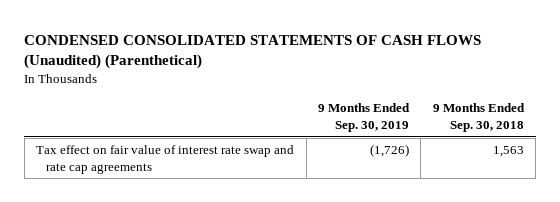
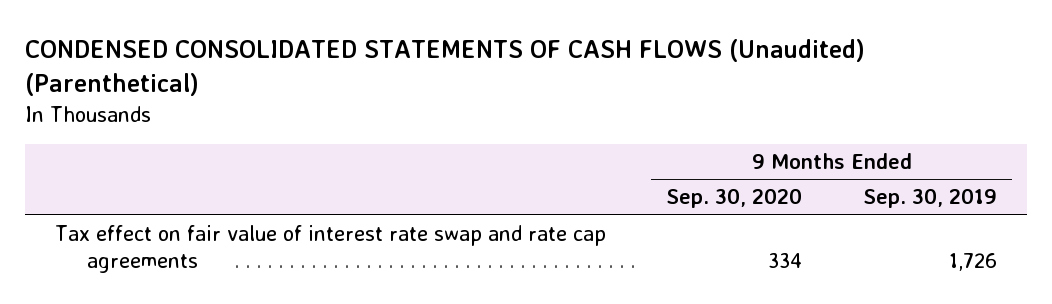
[432,103,525,133] 9 Months Ended Sep. 30, 2018 -> none
none -> [666,188,803,209] Sep. 30, 2020
[369,144,409,158] (1,726) -> [949,253,998,272] 1,726

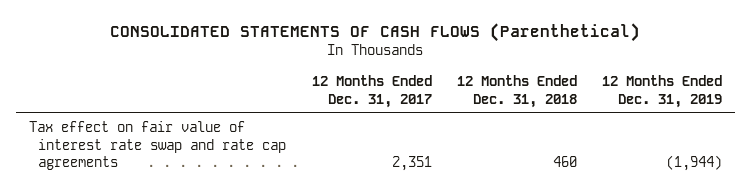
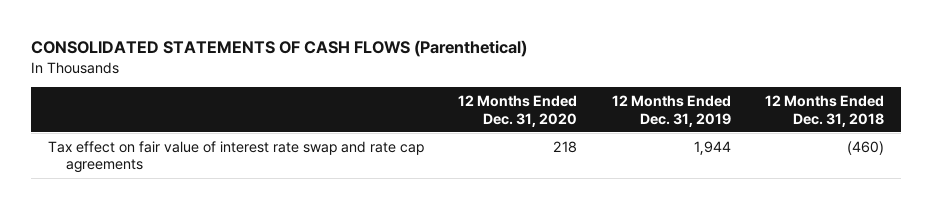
[311,75,432,108] 12 Months Ended Dec. 31, 2017 -> none
none -> [458,94,578,127] 12 Months Ended Dec. 31, 2020
[552,155,577,167] 460 -> [847,140,885,155] (460)
[666,154,723,171] (1,944) -> [693,140,731,155] 1,944

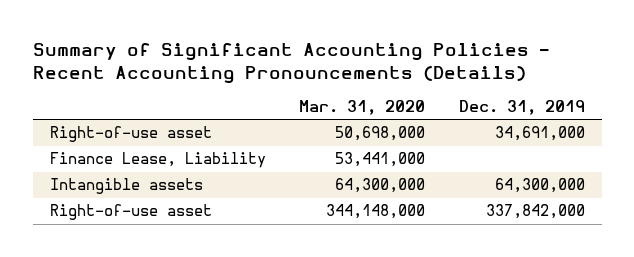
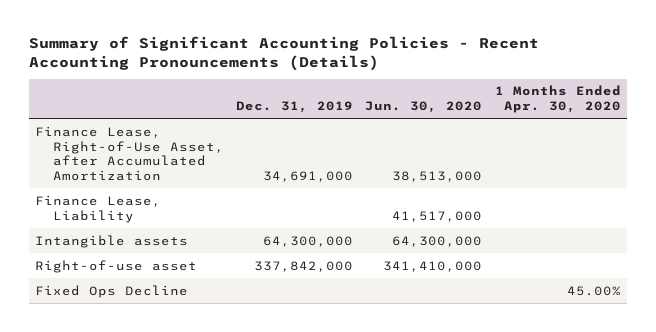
[299,100,426,116] Mar. 31, 2020 -> none
none -> [365,101,483,114] Jun. 30, 2020
none -> [494,85,621,114] 1 Months Ended Apr. 30, 2020
[49,126,212,143] Right-of-use asset -> [34,125,224,182] Finance Lease, Right-of-Use Asset, after Accumulated Amortization
none -> [34,284,188,298] Fixed Ops Decline

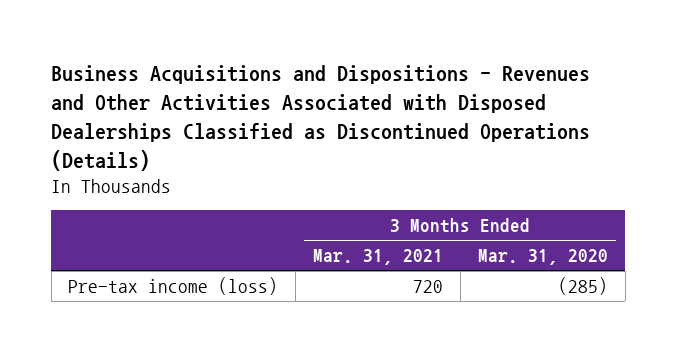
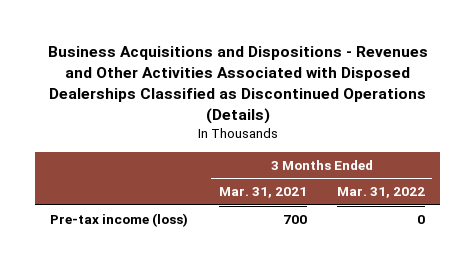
[477,249,608,266] Mar. 31, 2020 -> none
none -> [336,187,425,199] Mar. 31, 2022
[413,279,444,293] 720 -> [282,214,307,224] 700

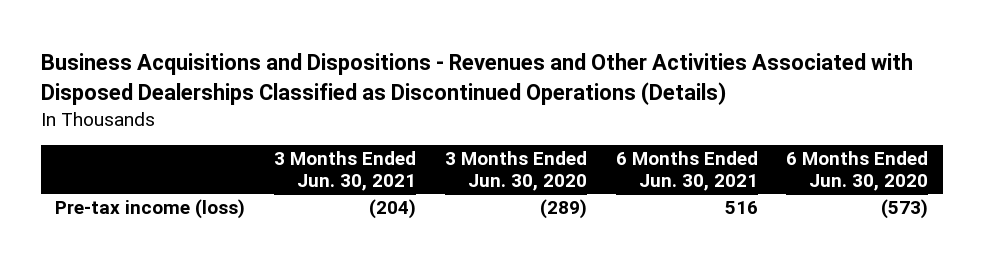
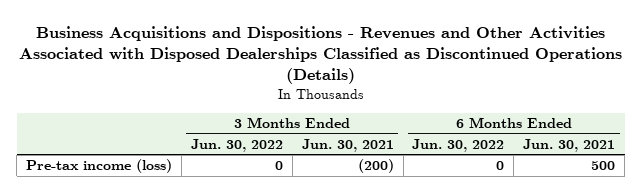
[444,150,587,191] 3 Months Ended Jun. 30, 2020 -> none
[786,150,929,191] 6 Months Ended Jun. 30, 2020 -> none
none -> [190,138,283,152] Jun. 30, 2022
none -> [412,138,505,152] Jun. 30, 2022
[368,199,416,220] (204) -> [357,159,394,174] (200)
[724,201,758,215] 516 -> [591,161,616,171] 500

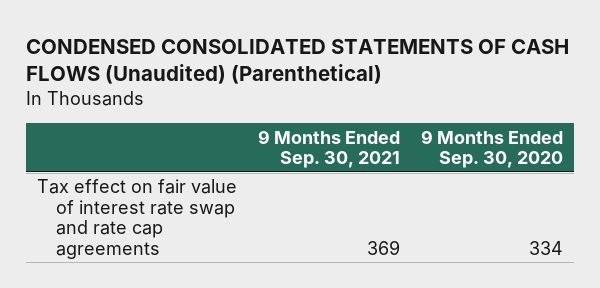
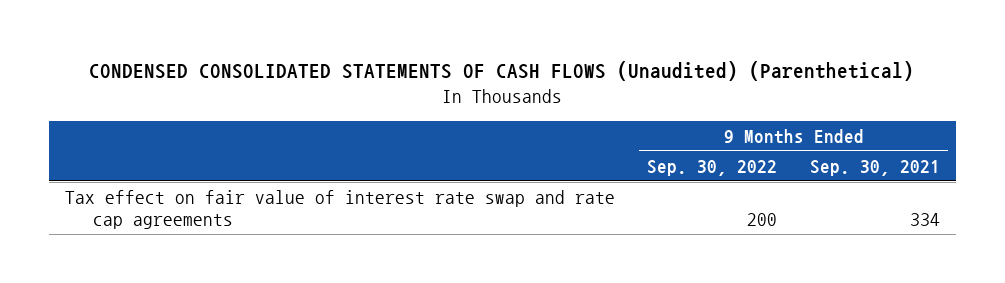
[421,129,564,169] 9 Months Ended Sep. 30, 2020 -> none
none -> [647,159,778,176] Sep. 30, 2022
[366,239,400,255] 369 -> [909,213,940,227] 334

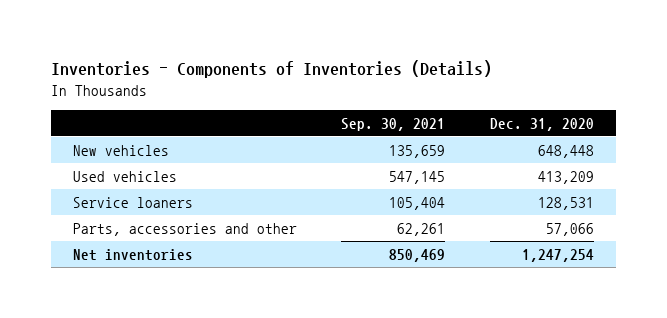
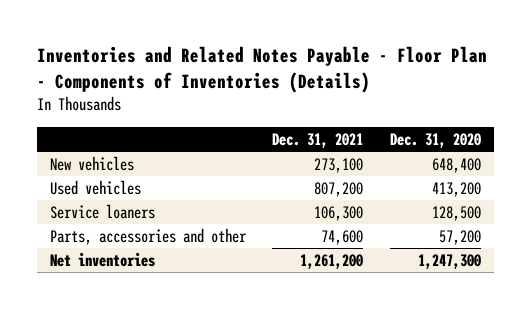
[50,60,492,79] Inventories - Components of Inventories (Details) -> [36,46,487,94] Inventories and Related Notes Payable - Floor Plan - Components of Inventories (Details)
[341,117,446,131] Sep. 30, 2021 -> none
none -> [272,133,364,149] Dec. 31, 2021
[537,144,594,158] 648,448 -> [432,158,482,174] 648,400
[537,170,594,184] 413,209 -> [432,182,482,198] 413,200
[537,196,594,210] 128,531 -> [432,206,482,222] 128,500
[545,222,594,236] 57,066 -> [439,230,482,246] 57,200
[521,248,594,262] 1,247,254 -> [418,254,482,270] 1,247,300

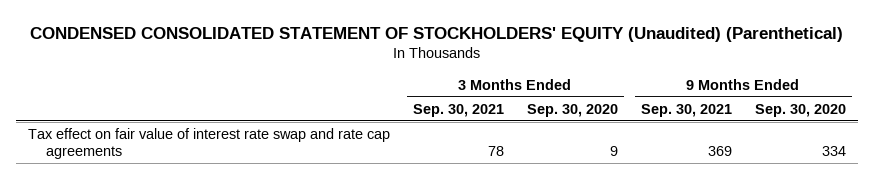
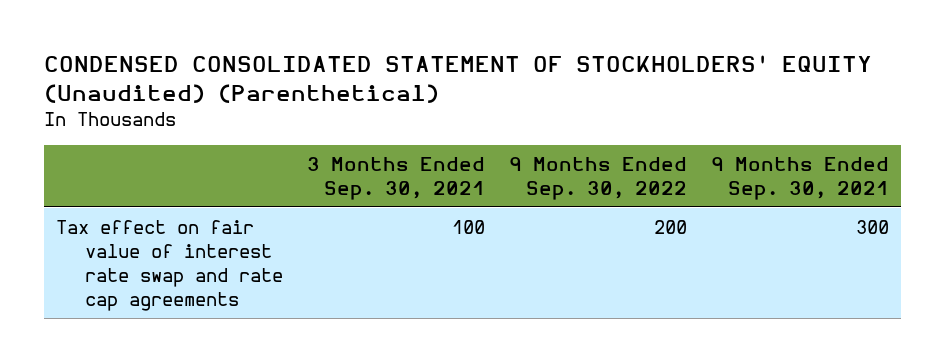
[526,103,618,117] Sep. 30, 2020 -> none
[754,103,846,117] Sep. 30, 2020 -> none
none -> [509,157,688,200] 9 Months Ended Sep. 30, 2022
[487,146,504,157] 78 -> [452,219,486,234] 100
[707,146,732,157] 369 -> [855,219,889,234] 300

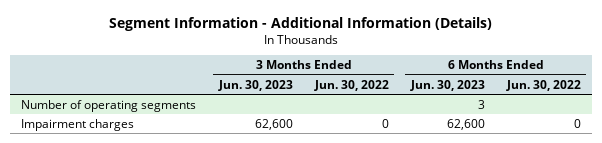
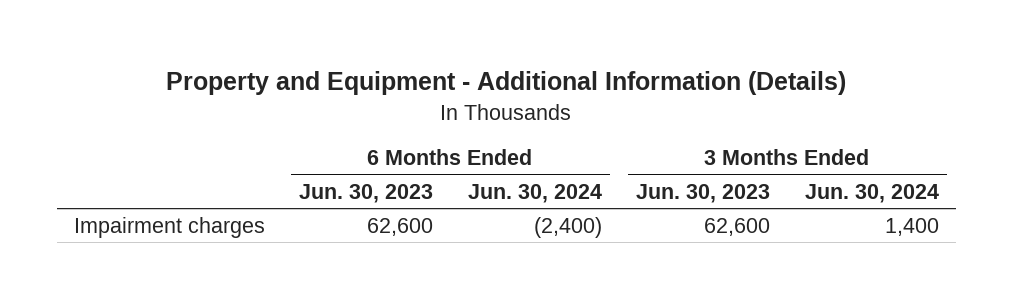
[109,17,493,32] Segment Information - Additional Information (Details) -> [166,71,847,96] Property and Equipment - Additional Information (Details)
[313,79,389,91] Jun. 30, 2022 -> none
[505,79,581,91] Jun. 30, 2022 -> none
none -> [467,183,602,203] Jun. 30, 2024
none -> [804,183,939,203] Jun. 30, 2024
[21,99,197,112] Number of operating segments -> none

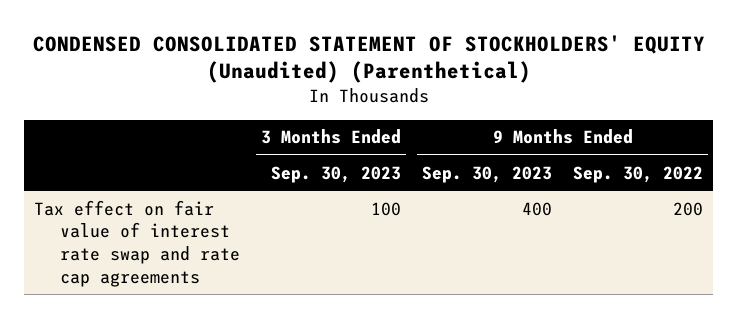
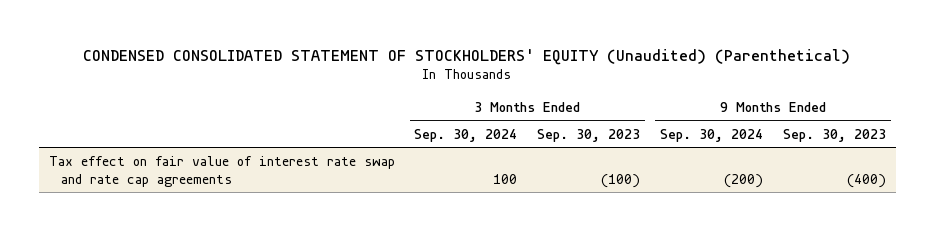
[572,165,703,183] Sep. 30, 2022 -> none
none -> [414,128,518,142] Sep. 30, 2024
none -> [660,128,764,142] Sep. 30, 2024
[371,201,402,216] 100 -> [601,173,641,188] (100)
[522,201,553,216] 400 -> [846,173,886,188] (400)

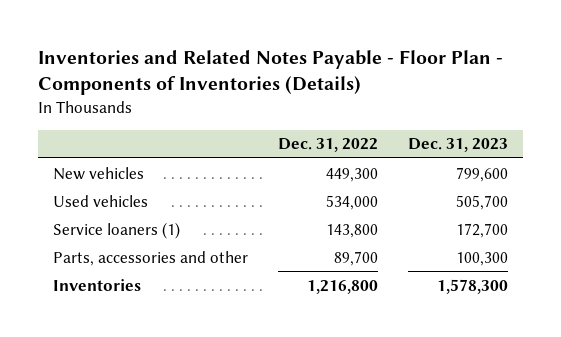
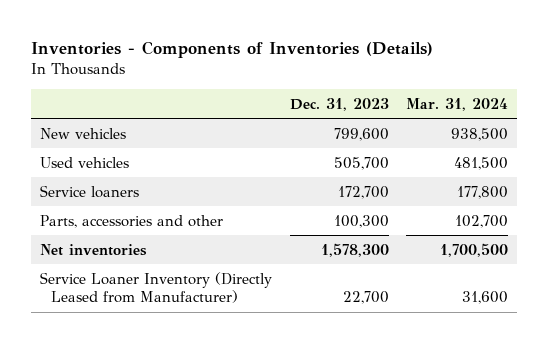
[38,50,504,96] Inventories and Related Notes Payable - Floor Plan - Components of Inventories (Details) -> [31,41,434,59] Inventories - Components of Inventories (Details)
[278,138,379,153] Dec. 31, 2022 -> none
none -> [406,97,509,111] Mar. 31, 2024
[53,221,181,239] Service loaners (1) -> [39,184,139,198] Service loaners
[53,278,142,291] Inventories -> [39,243,147,256] Net inventories
none -> [39,271,272,304] Service Loaner Inventory (Directly Leased from Manufacturer)

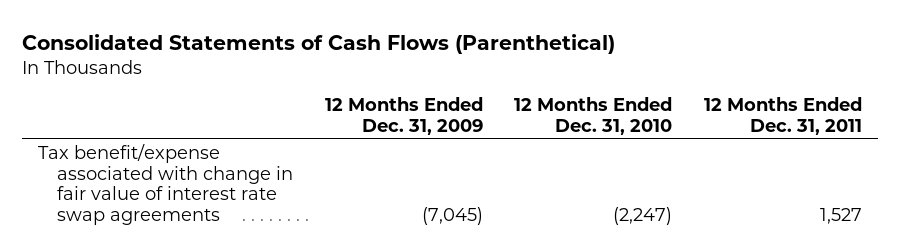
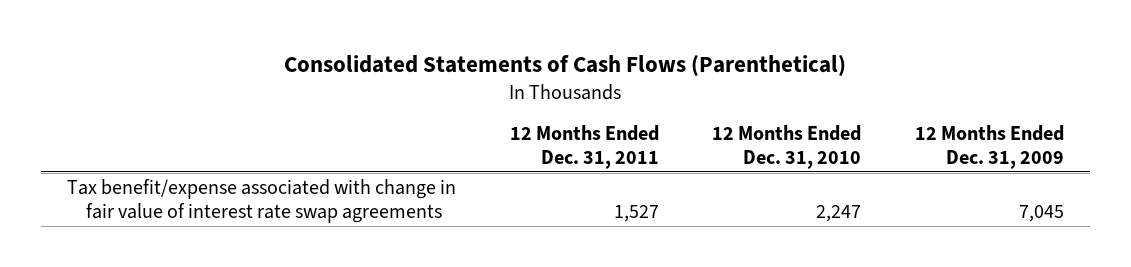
[421,207,483,226] (7,045) -> [1018,204,1064,222] 7,045
[613,207,673,226] (2,247) -> [816,204,862,222] 2,247

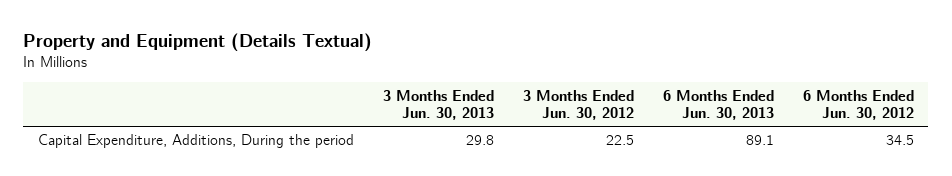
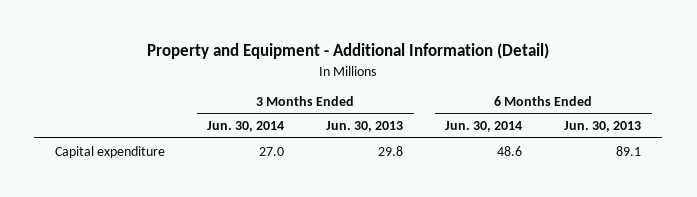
[23,32,373,52] Property and Equipment (Details Textual) -> [147,43,550,60] Property and Equipment - Additional Information (Detail)
[522,89,634,121] 3 Months Ended Jun. 30, 2012 -> none
[802,89,914,121] 6 Months Ended Jun. 30, 2012 -> none
none -> [207,121,285,133] Jun. 30, 2014
none -> [445,121,523,133] Jun. 30, 2014
[37,134,354,149] Capital Expenditure, Additions, During the period -> [55,145,166,158] Capital expenditure

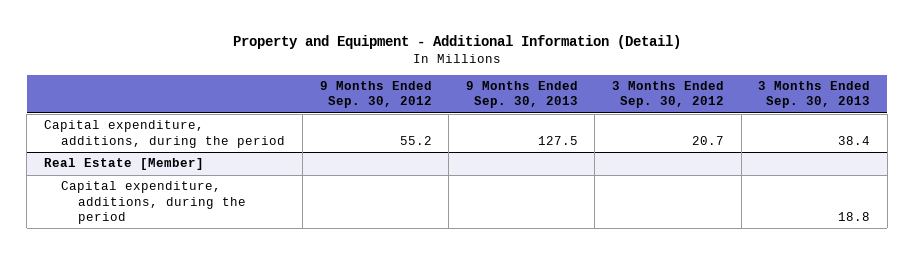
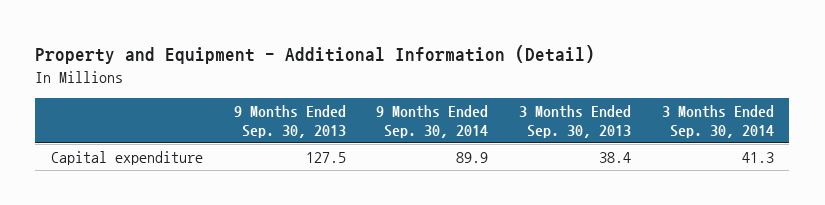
[319,81,432,109] 9 Months Ended Sep. 30, 2012 -> none
[612,81,725,109] 3 Months Ended Sep. 30, 2012 -> none
none -> [376,104,489,139] 9 Months Ended Sep. 30, 2014
none -> [661,104,774,139] 3 Months Ended Sep. 30, 2014
[44,158,205,171] Real Estate [Member] -> none
[61,181,247,224] Capital expenditure, additions, during the period -> none
[44,120,286,148] Capital expenditure, additions, during the period -> [50,151,203,166] Capital expenditure

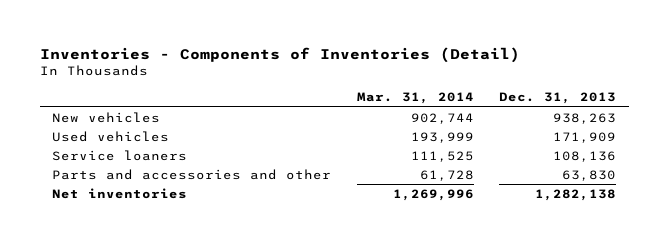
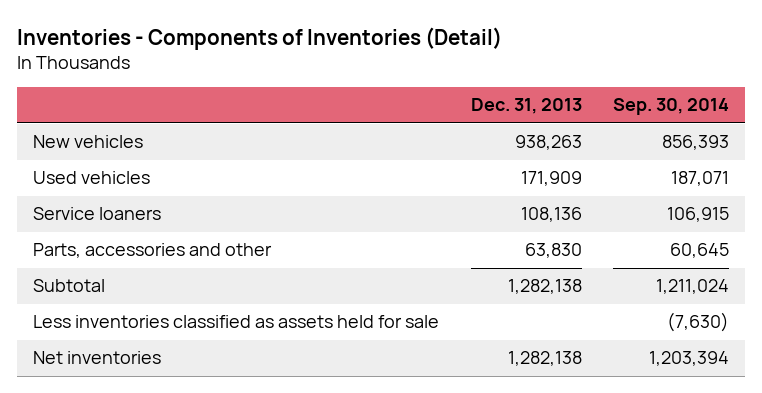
[356,92,474,105] Mar. 31, 2014 -> none
none -> [613,98,730,116] Sep. 30, 2014
[52,169,332,181] Parts and accessories and other -> [32,243,272,259] Parts, accessories and other
none -> [32,279,105,293] Subtotal
none -> [32,315,439,329] Less inventories classified as assets held for sale

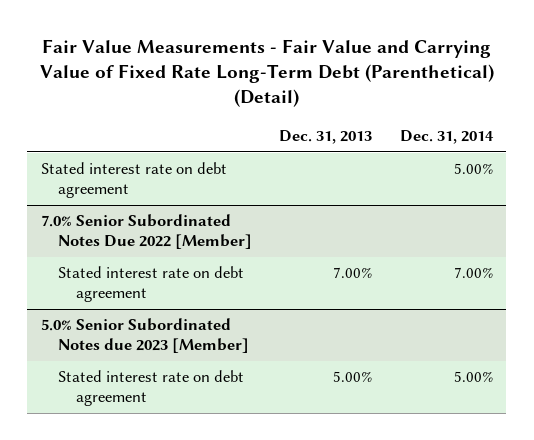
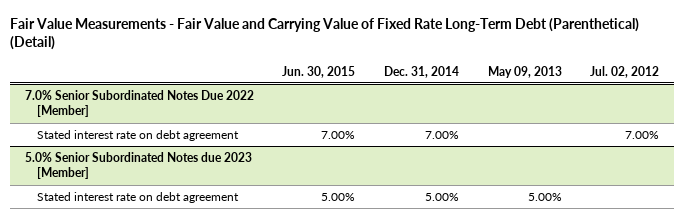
[279,130,373,145] Dec. 31, 2013 -> none
none -> [282,65,356,78] Jun. 30, 2015
none -> [487,65,562,78] May 09, 2013
none -> [590,65,660,78] Jul. 02, 2012
[40,162,227,199] Stated interest rate on debt agreement -> none

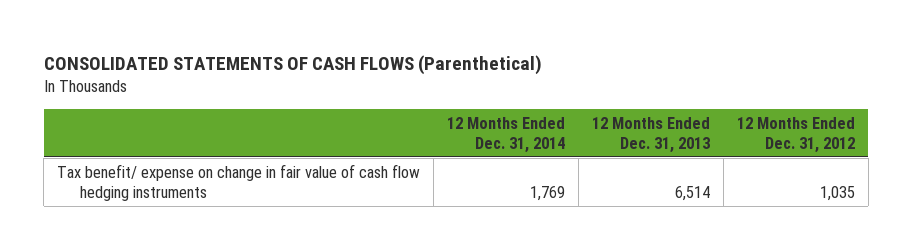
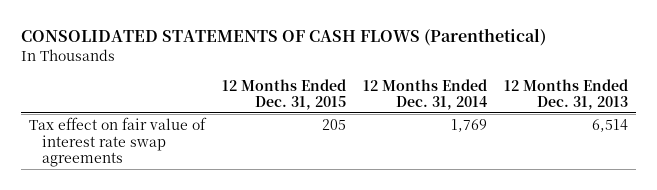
[736,117,855,153] 12 Months Ended Dec. 31, 2012 -> none
none -> [222,78,347,110] 12 Months Ended Dec. 31, 2015
[57,164,421,201] Tax benefit/ expense on change in fair value of cash flow hedging instruments -> [29,117,208,167] Tax effect on fair value of interest rate swap agreements

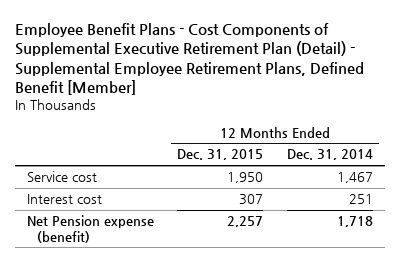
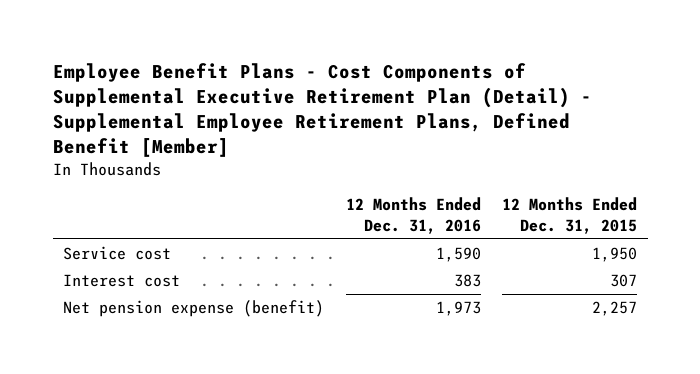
[286,149,373,161] Dec. 31, 2014 -> none
none -> [345,197,481,234] 12 Months Ended Dec. 31, 2016
[26,215,154,243] Net Pension expense (benefit) -> [63,300,325,318] Net pension expense (benefit)

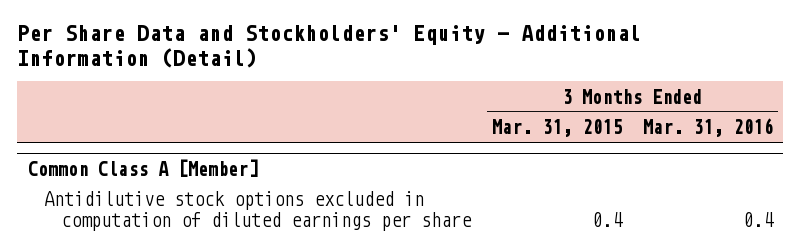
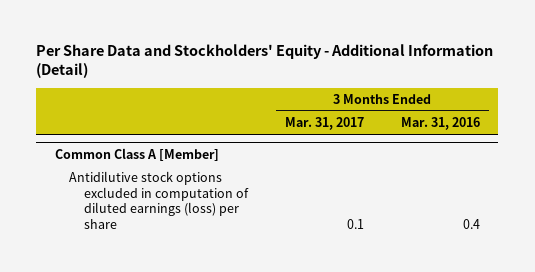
[491,119,622,138] Mar. 31, 2015 -> none
none -> [284,117,364,131] Mar. 31, 2017
[44,191,473,231] Antidilutive stock options excluded in computation of diluted earnings per share -> [69,171,249,229] Antidilutive stock options excluded in computation of diluted earnings (loss) per share

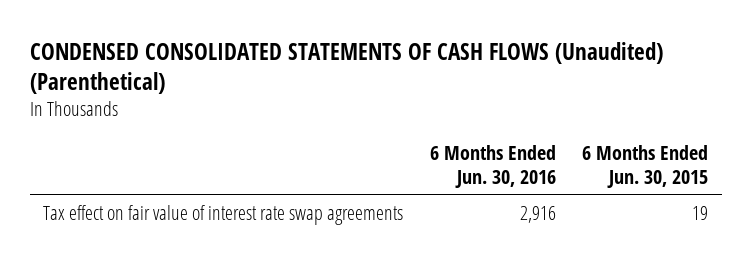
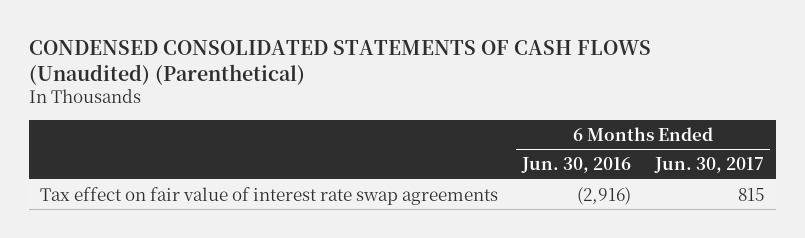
[582,144,709,189] 6 Months Ended Jun. 30, 2015 -> none
none -> [654,157,765,174] Jun. 30, 2017
[519,206,556,224] 2,916 -> [577,186,632,205] (2,916)

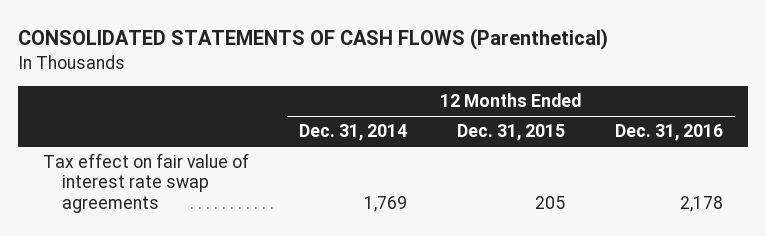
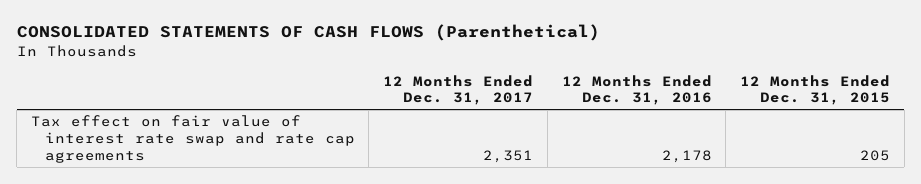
[299,124,408,142] Dec. 31, 2014 -> none
none -> [383,74,534,106] 12 Months Ended Dec. 31, 2017
[43,153,250,213] Tax effect on fair value of interest rate swap agreements -> [30,115,355,163] Tax effect on fair value of interest rate swap and rate cap agreements

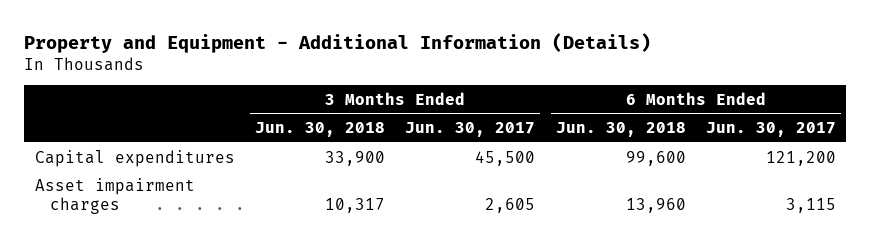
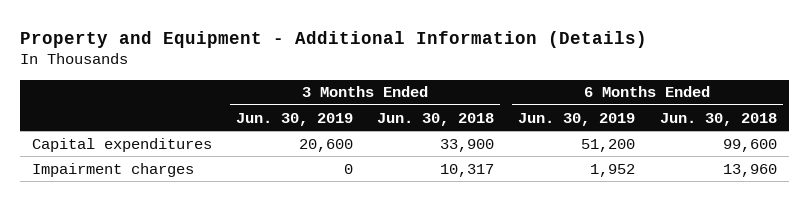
[405,122,536,138] Jun. 30, 2017 -> none
[705,122,836,138] Jun. 30, 2017 -> none
none -> [236,112,354,126] Jun. 30, 2019
none -> [518,112,636,126] Jun. 30, 2019
[34,177,195,215] Asset impairment charges -> [32,162,195,177] Impairment charges

